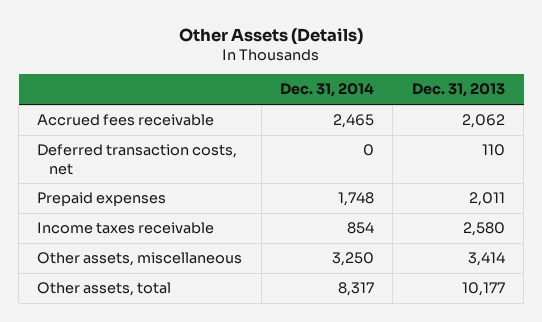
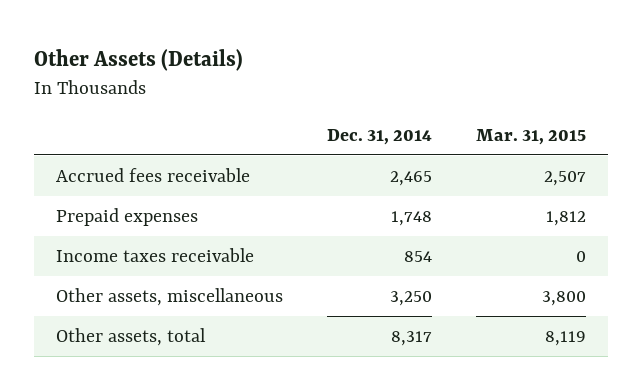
[411,83,505,98] Dec. 31, 2013 -> none
none -> [476,128,587,145] Mar. 31, 2015
[37,144,238,175] Deferred transaction costs, net -> none

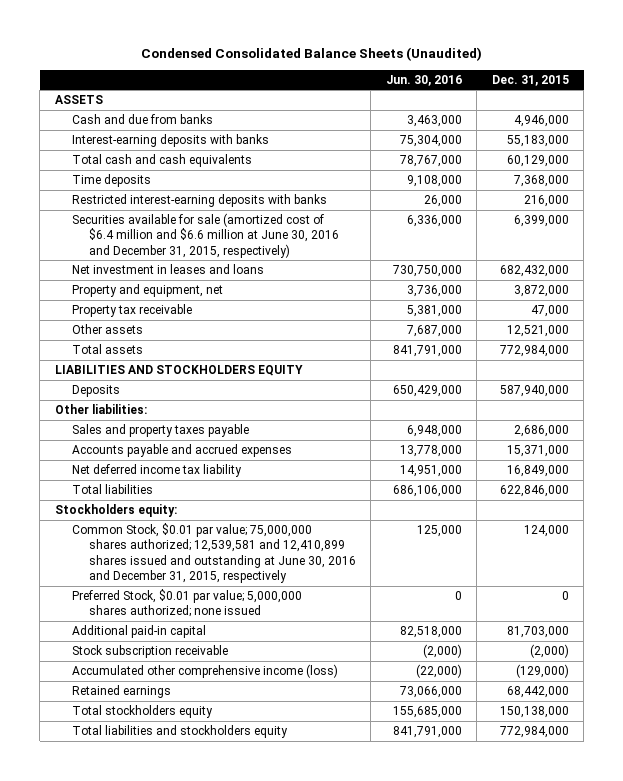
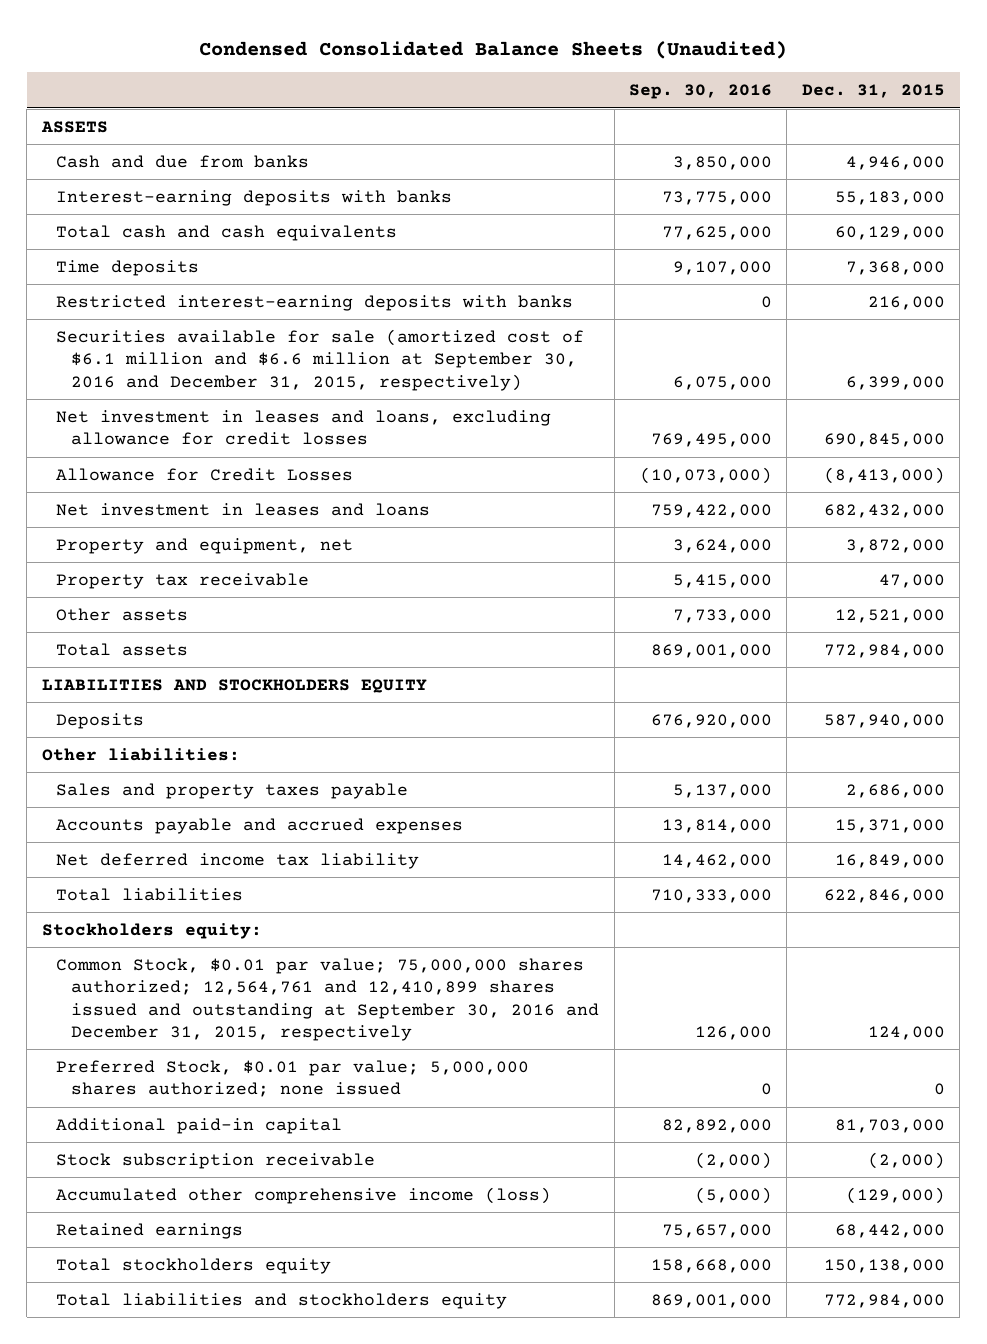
[385,74,462,86] Jun. 30, 2016 -> none
none -> [628,84,772,100] Sep. 30, 2016
[71,213,339,258] Securities available for sale (amortized cost of $6.4 million and $6.6 million at June 30, 2016 and December 31, 2015, respectively) -> [56,328,585,391] Securities available for sale (amortized cost of $6.1 million and $6.6 million at September 30, 2016 and December 31, 2015, respectively)
none -> [56,409,552,446] Net investment in leases and loans, excluding allowance for credit losses
none -> [56,467,354,481] Allowance for Credit Losses
[71,523,356,584] Common Stock, $0.01 par value; 75,000,000 shares authorized; 12,539,581 and 12,410,899 shares issued and outstanding at June 30, 2016 and December 31, 2015, respectively -> [56,957,600,1041] Common Stock, $0.01 par value; 75,000,000 shares authorized; 12,564,761 and 12,410,899 shares issued and outstanding at September 30, 2016 and December 31, 2015, respectively

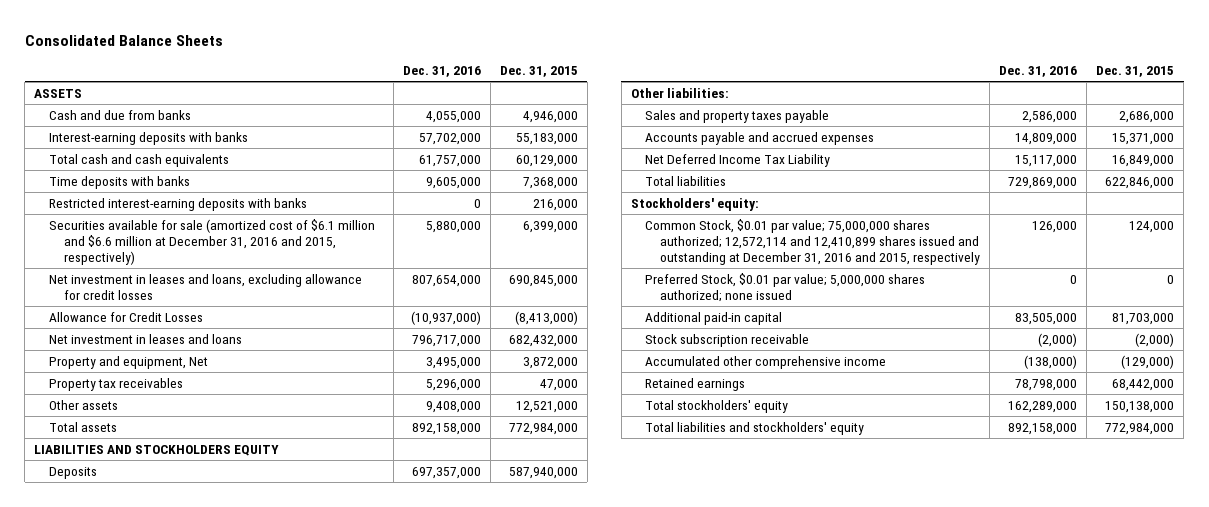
[199,40,788,59] Condensed Consolidated Balance Sheets (Unaudited) -> [24,34,223,46] Consolidated Balance Sheets
[628,84,772,100] Sep. 30, 2016 -> none
none -> [402,66,481,78] Dec. 31, 2016
[56,259,200,276] Time deposits -> [49,175,191,189] Time deposits with banks
[56,328,585,391] Securities available for sale (amortized cost of $6.1 million and $6.6 million at September 30, 2016 and December 31, 2015, respectively) -> [49,218,376,266] Securities available for sale (amortized cost of $6.1 million and $6.6 million at December 31, 2016 and 2015, respectively)
[56,537,354,554] Property and equipment, net -> [49,355,209,369] Property and equipment, Net
[56,572,310,589] Property tax receivable -> [49,377,184,391] Property tax receivables
[56,852,420,869] Net deferred income tax liability -> [645,153,831,167] Net Deferred Income Tax Liability
[41,922,262,939] Stockholders equity: -> [630,197,759,211] Stockholders' equity:
[56,957,600,1041] Common Stock, $0.01 par value; 75,000,000 shares authorized; 12,564,761 and 12,410,899 shares issued and outstanding at September 30, 2016 and December 31, 2015, respectively -> [645,218,981,266] Common Stock, $0.01 par value; 75,000,000 shares authorized; 12,572,114 and 12,410,899 shares issued and outstanding at December 31, 2016 and 2015, respectively
[56,1186,552,1204] Accumulated other comprehensive income (loss) -> [645,355,887,369] Accumulated other comprehensive income
[56,1257,332,1274] Total stockholders equity -> [645,399,789,413] Total stockholders' equity
[56,1292,508,1309] Total liabilities and stockholders equity -> [645,421,865,435] Total liabilities and stockholders' equity

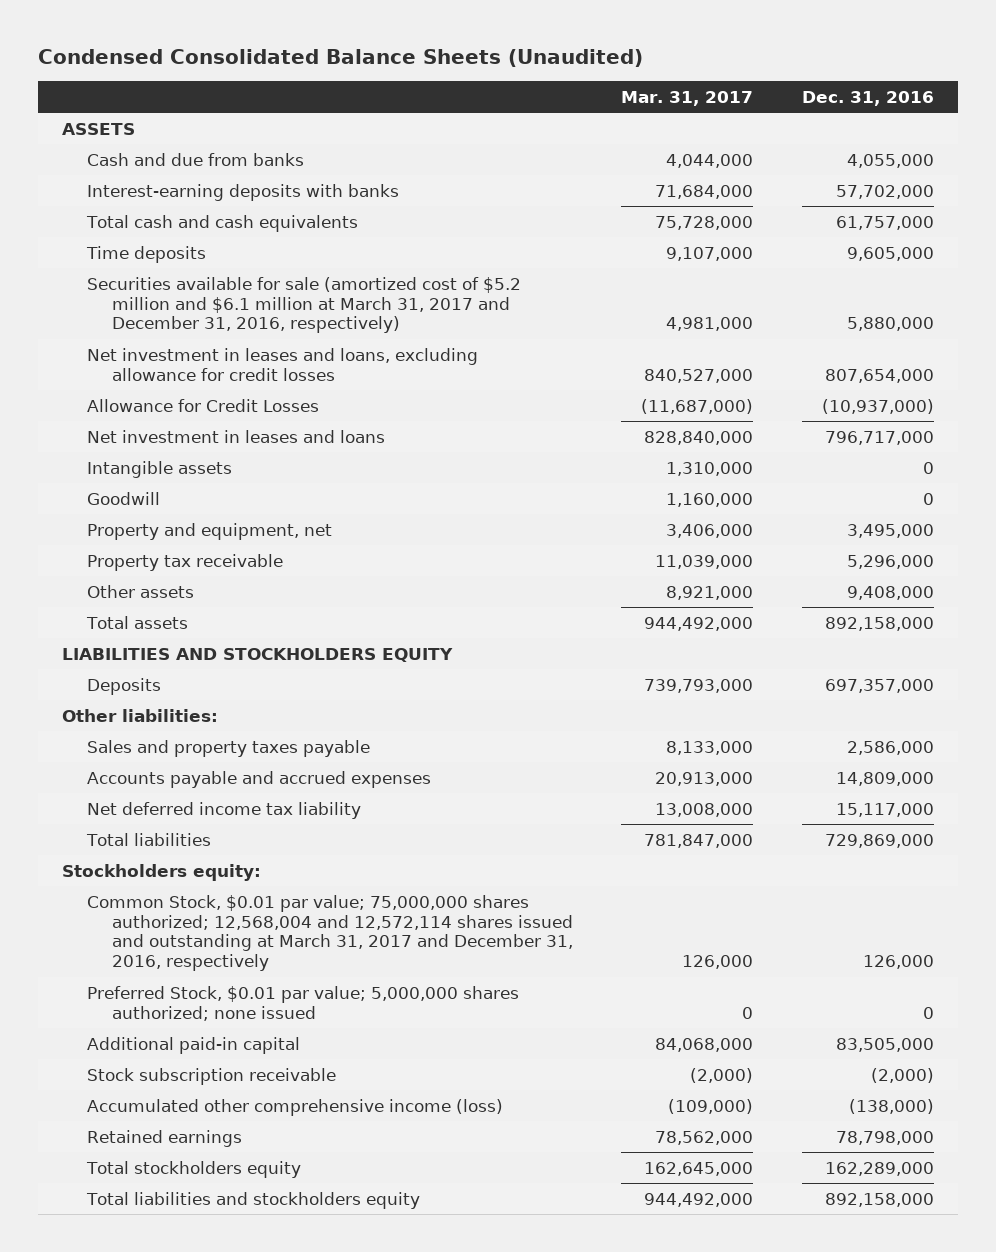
[24,34,223,46] Consolidated Balance Sheets -> [38,49,644,68] Condensed Consolidated Balance Sheets (Unaudited)
[499,66,578,78] Dec. 31, 2015 -> none
none -> [621,90,754,106] Mar. 31, 2017
[49,197,308,211] Restricted interest-earning deposits with banks -> none
[49,175,191,189] Time deposits with banks -> [86,245,207,263] Time deposits
[49,218,376,266] Securities available for sale (amortized cost of $6.1 million and $6.6 million at December 31, 2016 and 2015, respectively) -> [87,276,522,334] Securities available for sale (amortized cost of $5.2 million and $6.1 million at March 31, 2017 and December 31, 2016, respectively)
none -> [87,460,233,478] Intangible assets
none -> [87,491,161,505] Goodwill
[49,355,209,369] Property and equipment, Net -> [87,522,333,540] Property and equipment, net
[49,377,184,391] Property tax receivables -> [87,553,284,571] Property tax receivable
[645,153,831,167] Net Deferred Income Tax Liability -> [87,801,362,819] Net deferred income tax liability
[630,197,759,211] Stockholders' equity: -> [62,863,262,881] Stockholders equity:
[645,218,981,266] Common Stock, $0.01 par value; 75,000,000 shares authorized; 12,572,114 and 12,410,899 shares issued and outstanding at December 31, 2016 and 2015, respectively -> [87,894,574,972] Common Stock, $0.01 par value; 75,000,000 shares authorized; 12,568,004 and 12,572,114 shares issued and outstanding at March 31, 2017 and December 31, 2016, respectively
[645,355,887,369] Accumulated other comprehensive income -> [87,1098,504,1116] Accumulated other comprehensive income (loss)
[645,399,789,413] Total stockholders' equity -> [86,1160,302,1178] Total stockholders equity
[645,421,865,435] Total liabilities and stockholders' equity -> [86,1191,421,1209] Total liabilities and stockholders equity

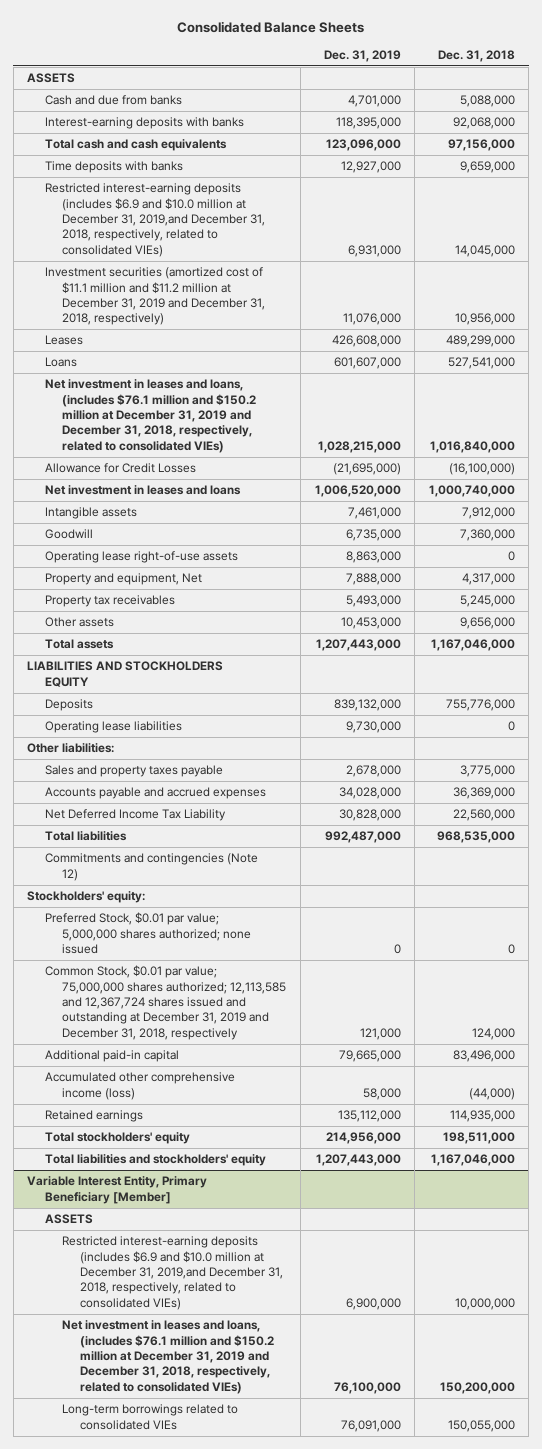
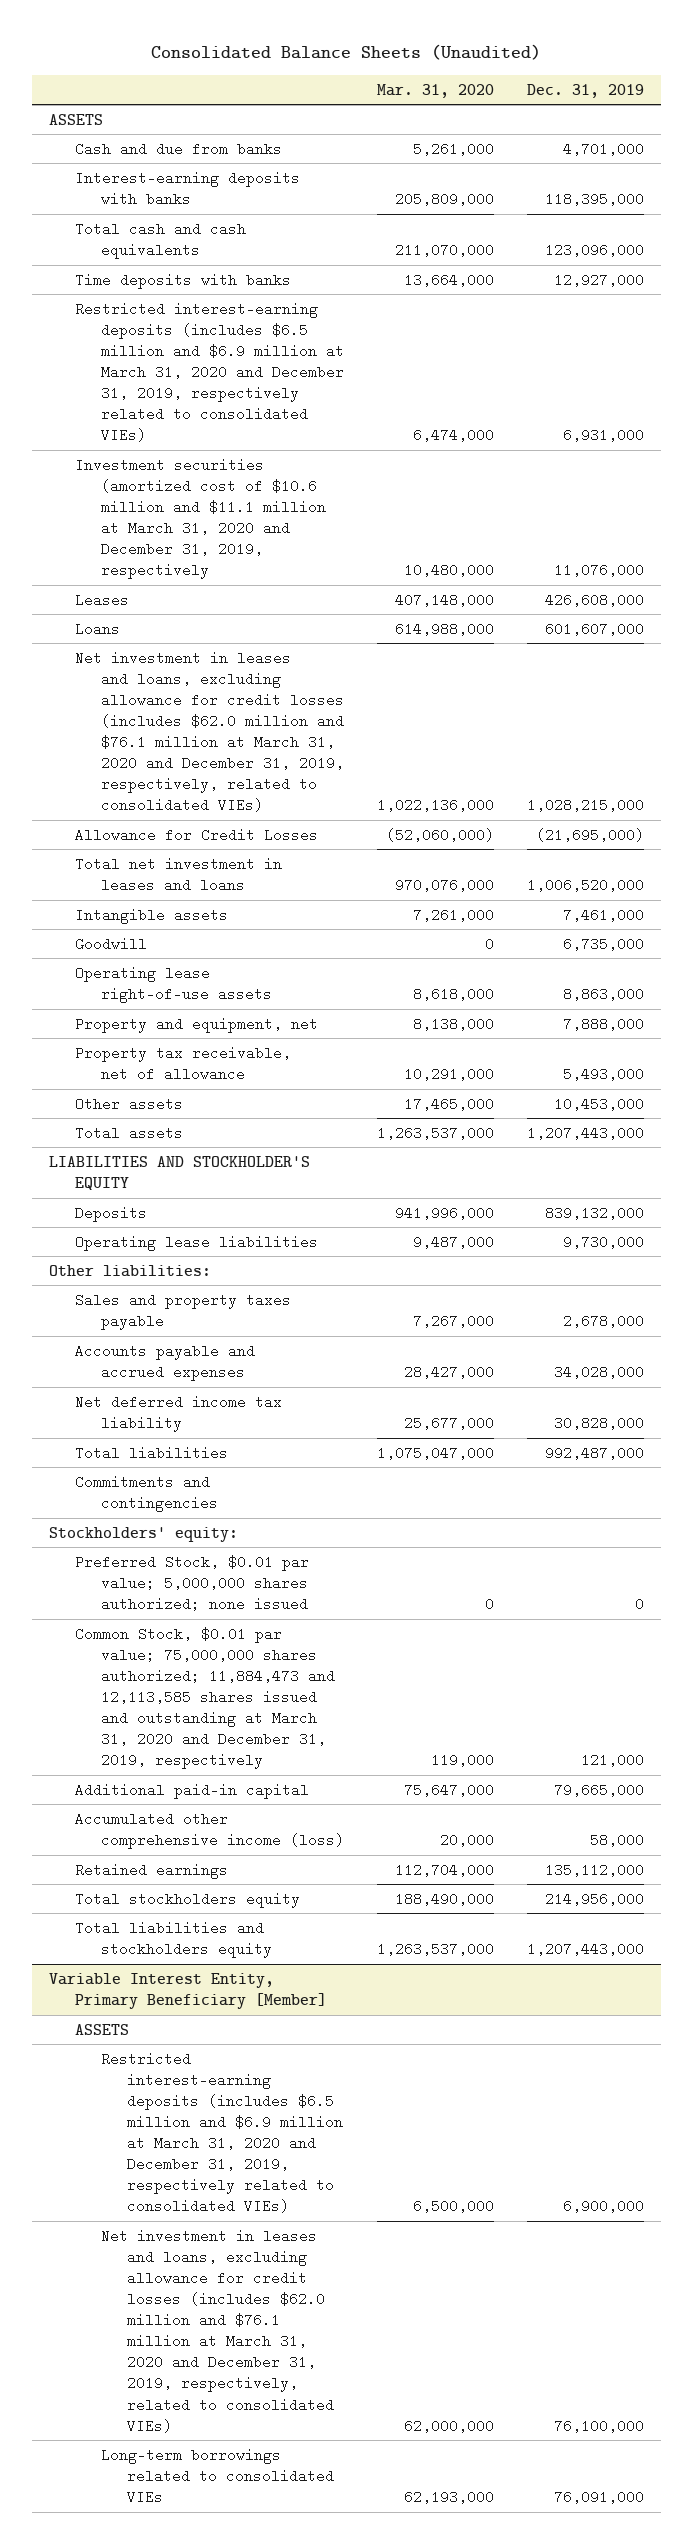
[176,20,364,33] Consolidated Balance Sheets -> [151,44,542,61] Consolidated Balance Sheets (Unaudited)
[437,49,515,62] Dec. 31, 2018 -> none
none -> [377,83,495,98] Mar. 31, 2020
[44,183,266,257] Restricted interest-earning deposits (includes $6.9 and $10.0 million at December 31, 2019,and December 31, 2018, respectively, related to consolidated VIEs) -> [74,301,345,443] Restricted interest-earning deposits (includes $6.5 million and $6.9 million at March 31, 2020 and December 31, 2019, respectively related to consolidated VIEs)
[44,267,266,326] Investment securities (amortized cost of $11.1 million and $11.2 million at December 31, 2019 and December 31, 2018, respectively) -> [74,457,327,580] Investment securities (amortized cost of $10.6 million and $11.1 million at March 31, 2020 and December 31, 2019, respectively
[44,379,257,453] Net investment in leases and loans, (includes $76.1 million and $150.2 million at December 31, 2019 and December 31, 2018, respectively, related to consolidated VIEs) -> [74,650,345,813] Net investment in leases and loans, excluding allowance for credit losses (includes $62.0 million and $76.1 million at March 31, 2020 and December 31, 2019, respectively, related to consolidated VIEs)
[44,485,241,496] Net investment in leases and loans -> [74,856,282,892] Total net investment in leases and loans
[44,573,202,586] Property and equipment, Net -> [74,1016,318,1033] Property and equipment, net
[44,595,175,608] Property tax receivables -> [74,1045,291,1081] Property tax receivable, net of allowance
[27,661,224,687] LIABILITIES AND STOCKHOLDERS EQUITY -> [48,1155,310,1190] LIABILITIES AND STOCKHOLDER'S EQUITY
[44,809,226,822] Net Deferred Income Tax Liability -> [74,1394,282,1432] Net deferred income tax liability
[44,853,258,881] Commitments and contingencies (Note 12) -> [74,1474,219,1512] Commitments and contingencies
[44,965,287,1040] Common Stock, $0.01 par value; 75,000,000 shares authorized; 12,113,585 and 12,367,724 shares issued and outstanding at December 31, 2019 and December 31, 2018, respectively -> [74,1626,336,1770] Common Stock, $0.01 par value; 75,000,000 shares authorized; 11,884,473 and 12,113,585 shares issued and outstanding at March 31, 2020 and December 31, 2019, respectively
[44,1132,190,1145] Total stockholders' equity -> [74,1891,300,1908] Total stockholders equity
[44,1154,266,1167] Total liabilities and stockholders' equity -> [74,1920,273,1958] Total liabilities and stockholders equity
[62,1236,283,1310] Restricted interest-earning deposits (includes $6.9 and $10.0 million at December 31, 2019,and December 31, 2018, respectively, related to consolidated VIEs) -> [101,2051,344,2214] Restricted interest-earning deposits (includes $6.5 million and $6.9 million at March 31, 2020 and December 31, 2019, respectively related to consolidated VIEs)
[62,1320,274,1394] Net investment in leases and loans, (includes $76.1 million and $150.2 million at December 31, 2019 and December 31, 2018, respectively, related to consolidated VIEs) -> [101,2228,335,2433] Net investment in leases and loans, excluding allowance for credit losses (includes $62.0 million and $76.1 million at March 31, 2020 and December 31, 2019, respectively, related to consolidated VIEs)

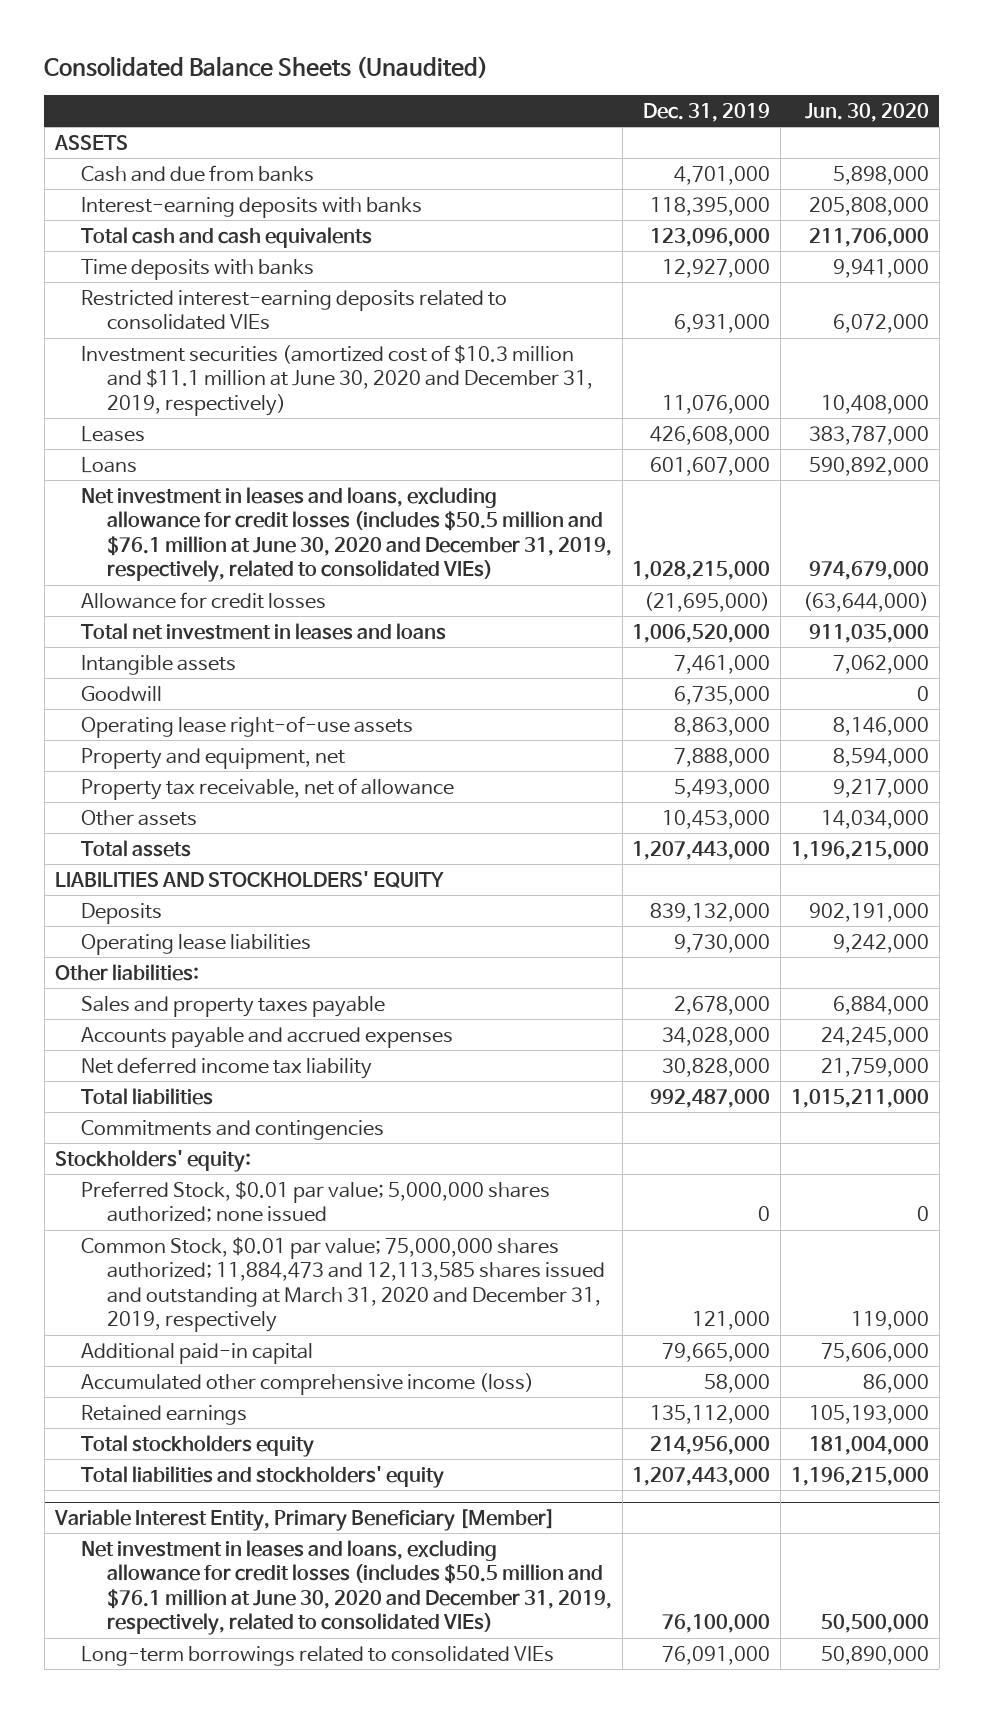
[377,83,495,98] Mar. 31, 2020 -> none
none -> [805,102,930,122] Jun. 30, 2020
[74,301,345,443] Restricted interest-earning deposits (includes $6.5 million and $6.9 million at March 31, 2020 and December 31, 2019, respectively related to consolidated VIEs) -> [80,289,507,331] Restricted interest-earning deposits related to consolidated VIEs
[74,457,327,580] Investment securities (amortized cost of $10.6 million and $11.1 million at March 31, 2020 and December 31, 2019, respectively -> [80,344,593,416] Investment securities (amortized cost of $10.3 million and $11.1 million at June 30, 2020 and December 31, 2019, respectively)
[74,650,345,813] Net investment in leases and loans, excluding allowance for credit losses (includes $62.0 million and $76.1 million at March 31, 2020 and December 31, 2019, respectively, related to consolidated VIEs) -> [80,486,612,583] Net investment in leases and loans, excluding allowance for credit losses (includes $50.5 million and $76.1 million at June 30, 2020 and December 31, 2019, respectively, related to consolidated VIEs)
[74,827,318,842] Allowance for Credit Losses -> [80,591,326,609] Allowance for credit losses
[48,1155,310,1190] LIABILITIES AND STOCKHOLDER'S EQUITY -> [54,870,444,888] LIABILITIES AND STOCKHOLDERS' EQUITY
[74,1920,273,1958] Total liabilities and stockholders equity -> [80,1465,444,1488] Total liabilities and stockholders' equity
[74,2023,129,2035] ASSETS -> none
[101,2051,344,2214] Restricted interest-earning deposits (includes $6.5 million and $6.9 million at March 31, 2020 and December 31, 2019, respectively related to consolidated VIEs) -> none
[101,2228,335,2433] Net investment in leases and loans, excluding allowance for credit losses (includes $62.0 million and $76.1 million at March 31, 2020 and December 31, 2019, respectively, related to consolidated VIEs) -> [80,1539,612,1636] Net investment in leases and loans, excluding allowance for credit losses (includes $50.5 million and $76.1 million at June 30, 2020 and December 31, 2019, respectively, related to consolidated VIEs)

